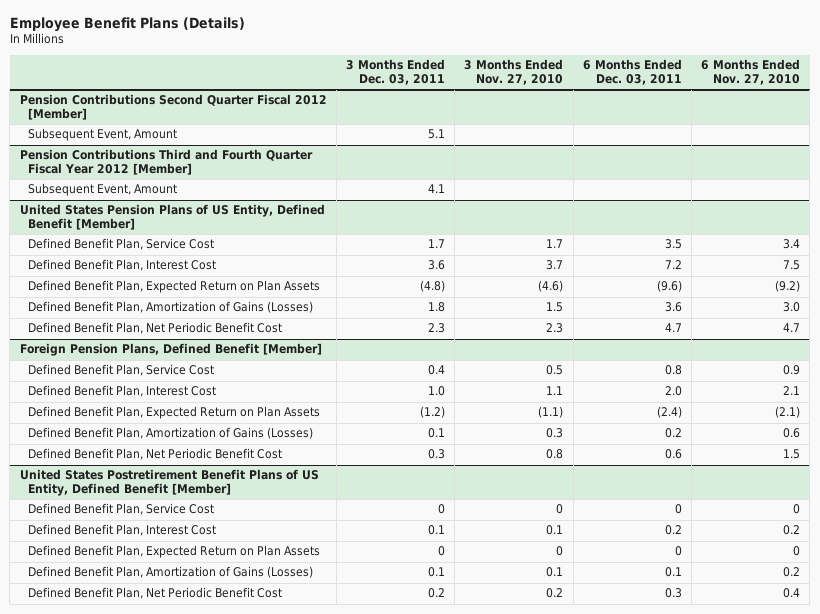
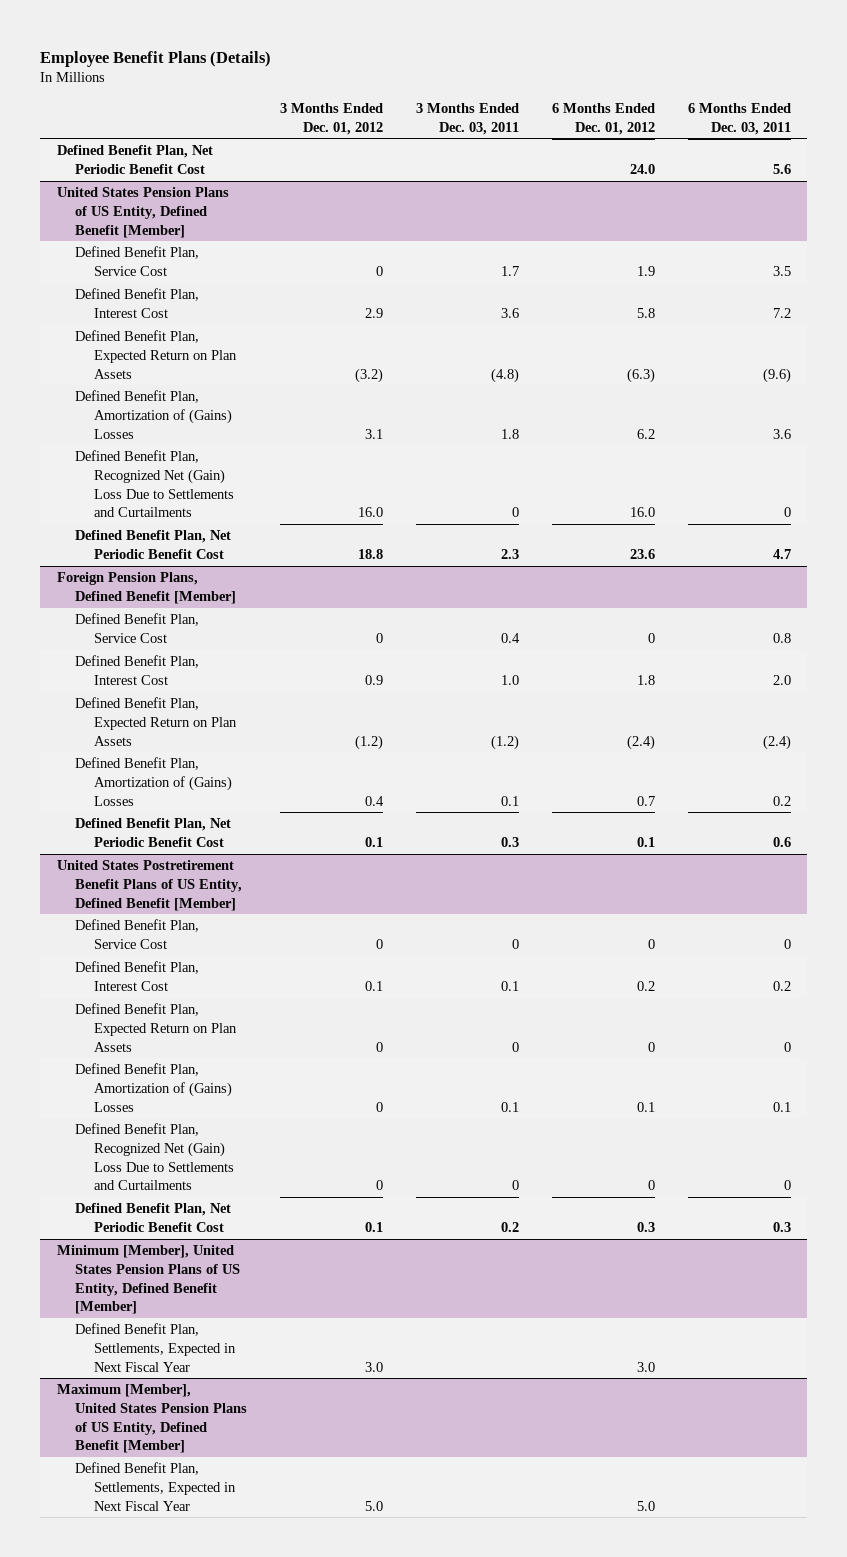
[464,59,564,86] 3 Months Ended Nov. 27, 2010 -> none
[701,59,801,86] 6 Months Ended Nov. 27, 2010 -> none
none -> [280,102,384,135] 3 Months Ended Dec. 01, 2012
none -> [551,102,655,135] 6 Months Ended Dec. 01, 2012
[19,94,327,121] Pension Contributions Second Quarter Fiscal 2012 [Member] -> none
[28,128,178,142] Subsequent Event, Amount -> none
[19,149,313,176] Pension Contributions Third and Fourth Quarter Fiscal Year 2012 [Member] -> none
[28,183,178,197] Subsequent Event, Amount -> none
none -> [56,145,213,174] Defined Benefit Plan, Net Periodic Benefit Cost
[28,301,314,314] Defined Benefit Plan, Amortization of Gains (Losses) -> [75,390,233,439] Defined Benefit Plan, Amortization of (Gains) Losses
none -> [75,450,235,518] Defined Benefit Plan, Recognized Net (Gain) Loss Due to Settlements and Curtailments
[28,427,314,440] Defined Benefit Plan, Amortization of Gains (Losses) -> [75,757,233,806] Defined Benefit Plan, Amortization of (Gains) Losses
[28,566,314,579] Defined Benefit Plan, Amortization of Gains (Losses) -> [75,1063,233,1112] Defined Benefit Plan, Amortization of (Gains) Losses
none -> [75,1123,235,1191] Defined Benefit Plan, Recognized Net (Gain) Loss Due to Settlements and Curtailments
none -> [56,1245,241,1315] Minimum [Member], United States Pension Plans of US Entity, Defined Benefit [Member]
none -> [75,1323,237,1372] Defined Benefit Plan, Settlements, Expected in Next Fiscal Year
none -> [56,1384,248,1454] Maximum [Member], United States Pension Plans of US Entity, Defined Benefit [Member]
none -> [75,1462,237,1511] Defined Benefit Plan, Settlements, Expected in Next Fiscal Year

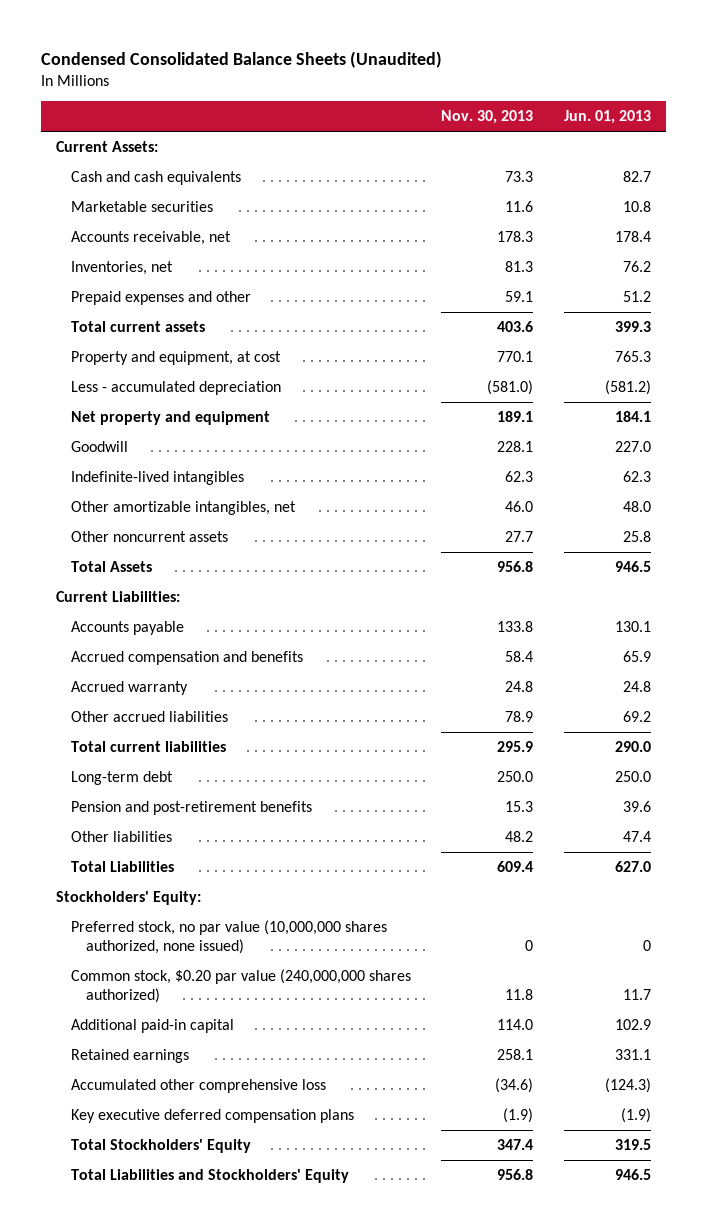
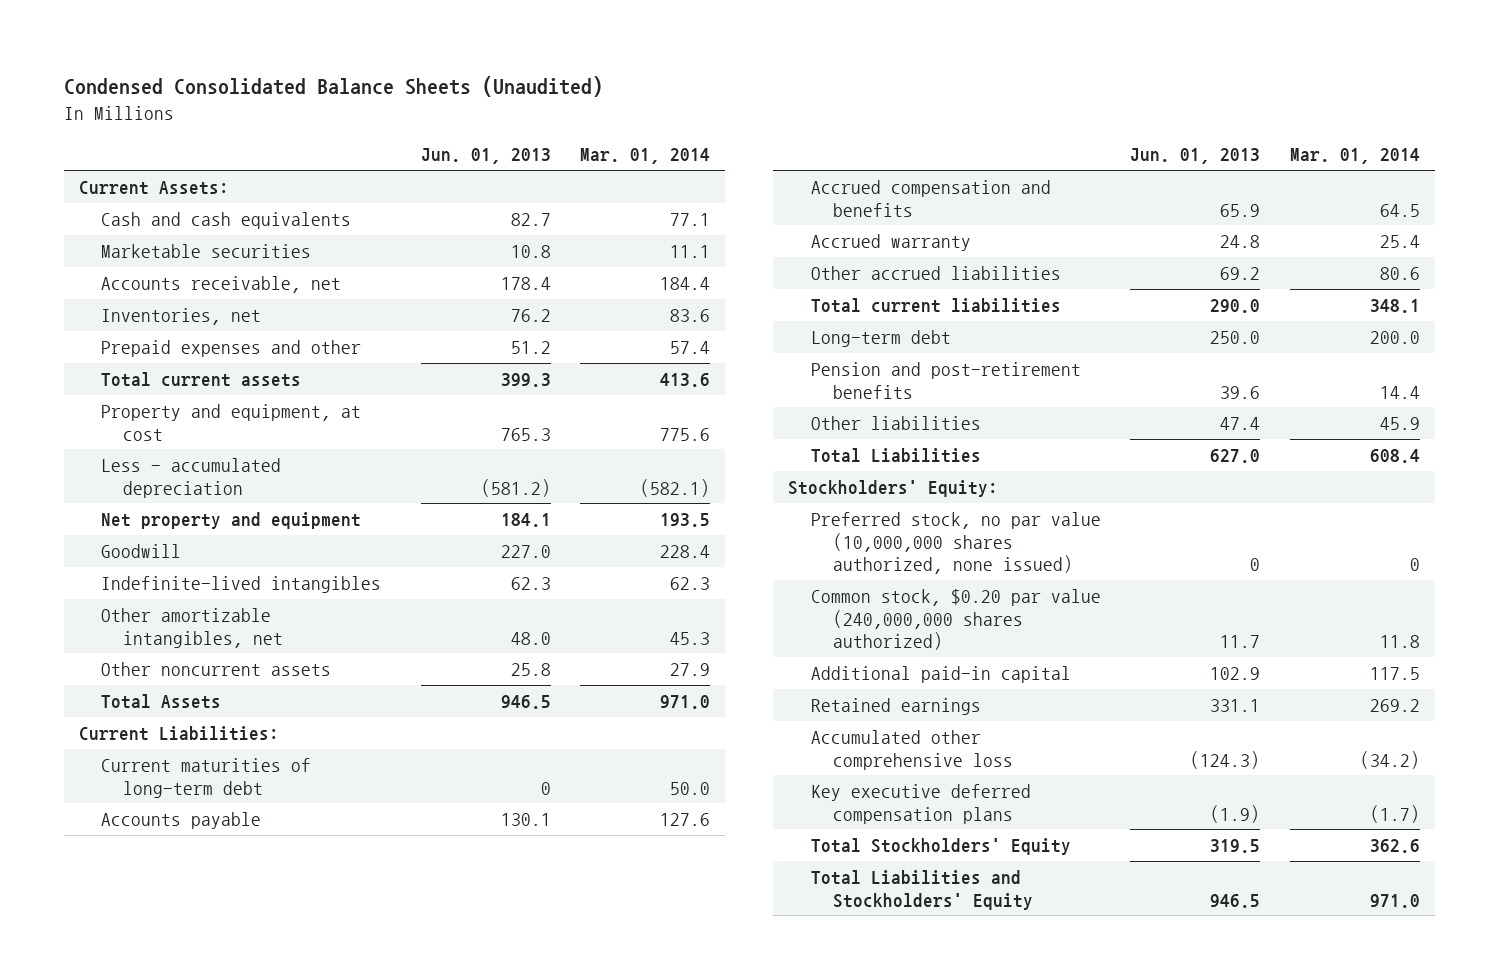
[441,110,534,125] Nov. 30, 2013 -> none
none -> [580,148,711,165] Mar. 01, 2014
none -> [100,757,311,798] Current maturities of long-term debt

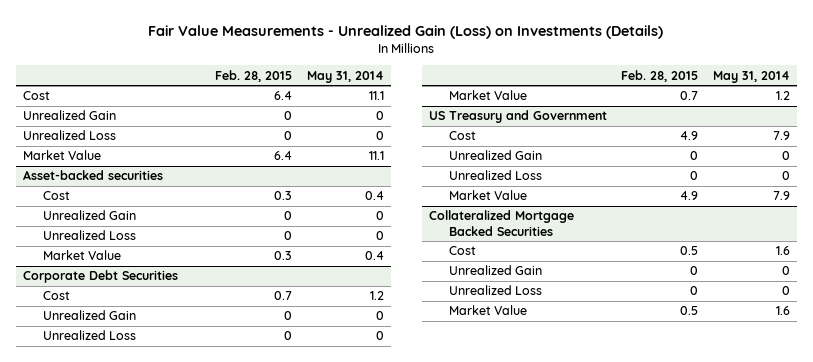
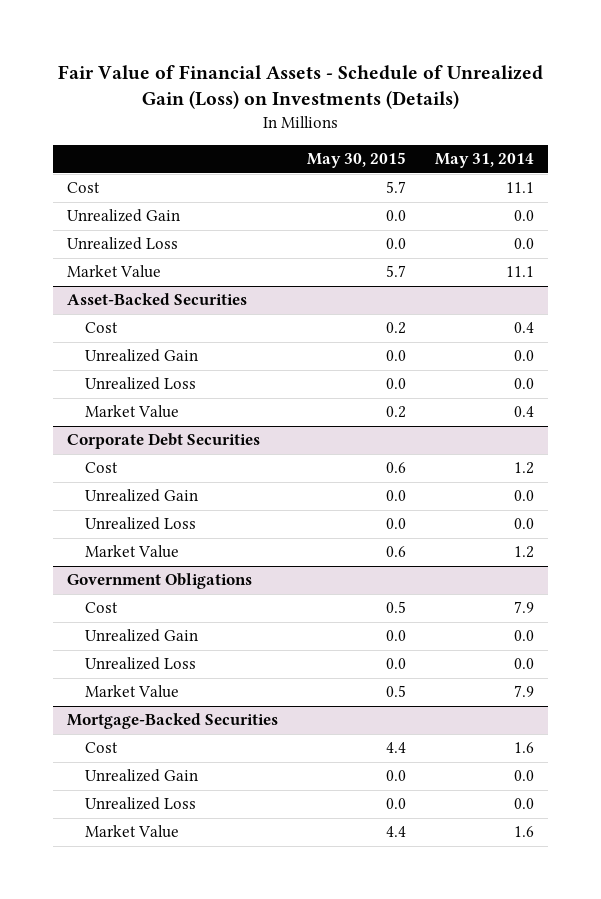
[148,24,664,39] Fair Value Measurements - Unrealized Gain (Loss) on Investments (Details) -> [57,65,543,110] Fair Value of Financial Assets - Schedule of Unrealized Gain (Loss) on Investments (Details)
[215,69,293,82] Feb. 28, 2015 -> none
none -> [307,152,407,169] May 30, 2015
[375,111,384,121] 0 -> [513,210,534,222] 0.0
[375,131,384,141] 0 -> [513,238,534,250] 0.0
[23,170,164,181] Asset-backed securities -> [67,293,248,306] Asset-Backed Securities
[375,211,384,221] 0 -> [513,350,534,362] 0.0
[375,231,384,241] 0 -> [513,378,534,390] 0.0
[375,311,384,321] 0 -> [513,490,534,502] 0.0
[375,331,384,341] 0 -> [513,518,534,530] 0.0
[429,110,608,124] US Treasury and Government -> [67,573,253,590] Government Obligations
[781,151,790,161] 0 -> [513,630,534,642] 0.0
[781,171,790,181] 0 -> [513,658,534,670] 0.0
[429,210,575,236] Collateralized Mortgage Backed Securities -> [67,713,279,730] Mortgage-Backed Securities
[781,266,790,276] 0 -> [513,770,534,782] 0.0
[781,286,790,296] 0 -> [513,798,534,810] 0.0

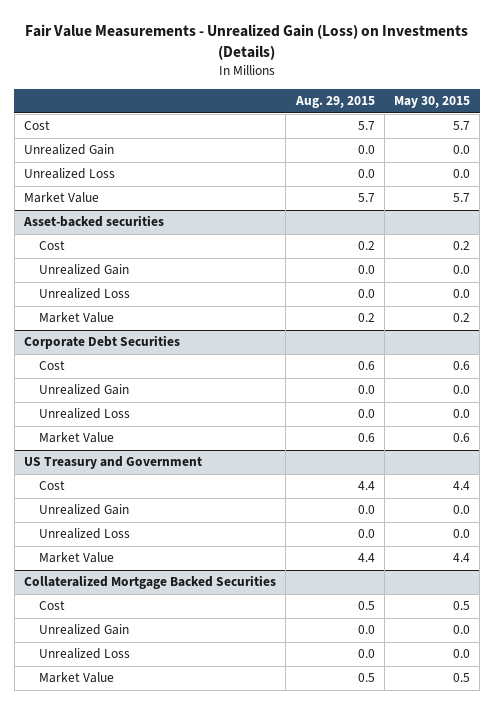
[57,65,543,110] Fair Value of Financial Assets - Schedule of Unrealized Gain (Loss) on Investments (Details) -> [25,23,469,60] Fair Value Measurements - Unrealized Gain (Loss) on Investments (Details)
[434,153,534,169] May 31, 2014 -> none
none -> [294,96,375,109] Aug. 29, 2015
[67,293,248,306] Asset-Backed Securities -> [23,215,165,228] Asset-backed securities
[84,602,118,614] Cost -> none
[84,629,198,643] Unrealized Gain -> none
[84,657,196,671] Unrealized Loss -> none
[84,685,179,699] Market Value -> none
[67,713,279,730] Mortgage-Backed Securities -> none
[67,573,253,590] Government Obligations -> [24,456,203,470] US Treasury and Government
none -> [24,575,277,590] Collateralized Mortgage Backed Securities
none -> [38,600,65,611] Cost
none -> [38,624,129,636] Unrealized Gain
none -> [38,648,130,660] Unrealized Loss
none -> [38,672,114,684] Market Value

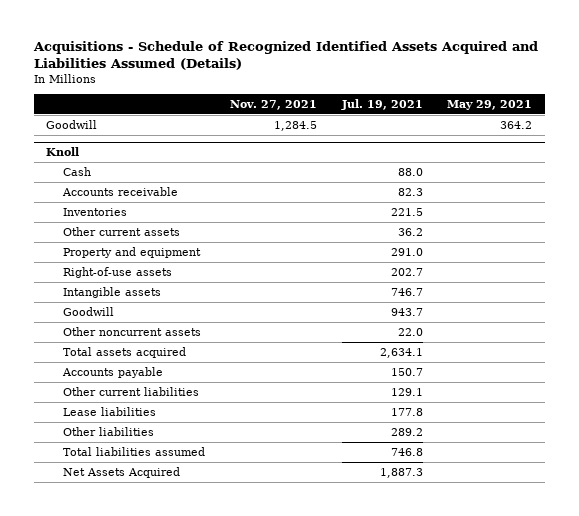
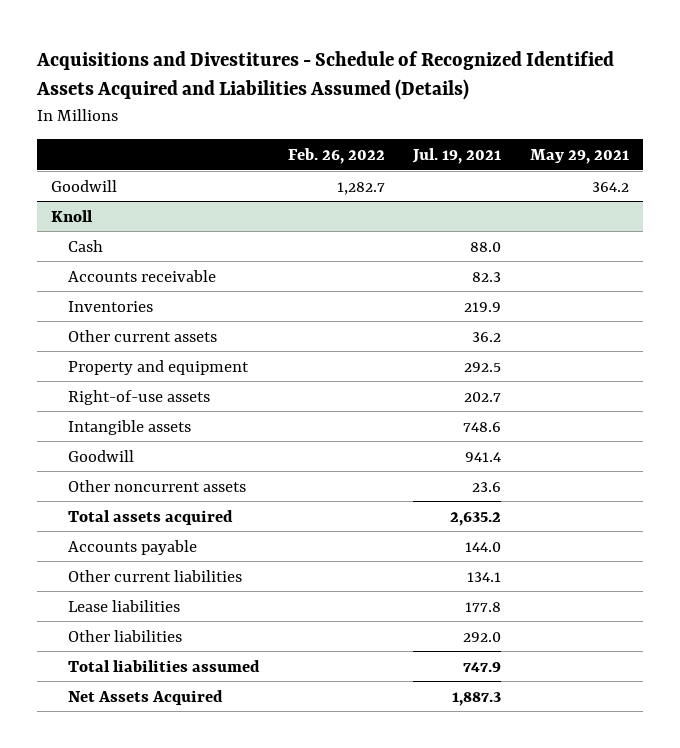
[32,40,538,70] Acquisitions - Schedule of Recognized Identified Assets Acquired and Liabilities Assumed (Details) -> [35,51,614,101] Acquisitions and Divestitures - Schedule of Recognized Identified Assets Acquired and Liabilities Assumed (Details)
[230,99,318,110] Nov. 27, 2021 -> none
none -> [287,147,385,164] Feb. 26, 2022
[390,207,423,216] 221.5 -> [464,301,502,312] 219.9
[390,247,423,256] 291.0 -> [464,361,502,372] 292.5
[390,287,423,296] 746.7 -> [463,421,502,432] 748.6
[390,307,423,316] 943.7 -> [465,451,502,462] 941.4
[397,327,423,336] 22.0 -> [472,481,502,492] 23.6
[379,347,423,358] 2,634.1 -> [450,511,502,526] 2,635.2
[390,367,423,376] 150.7 -> [465,541,502,552] 144.0
[390,387,423,396] 129.1 -> [467,571,502,582] 134.1
[390,427,423,436] 289.2 -> [463,631,502,642] 292.0
[390,447,423,456] 746.8 -> [463,661,502,672] 747.9

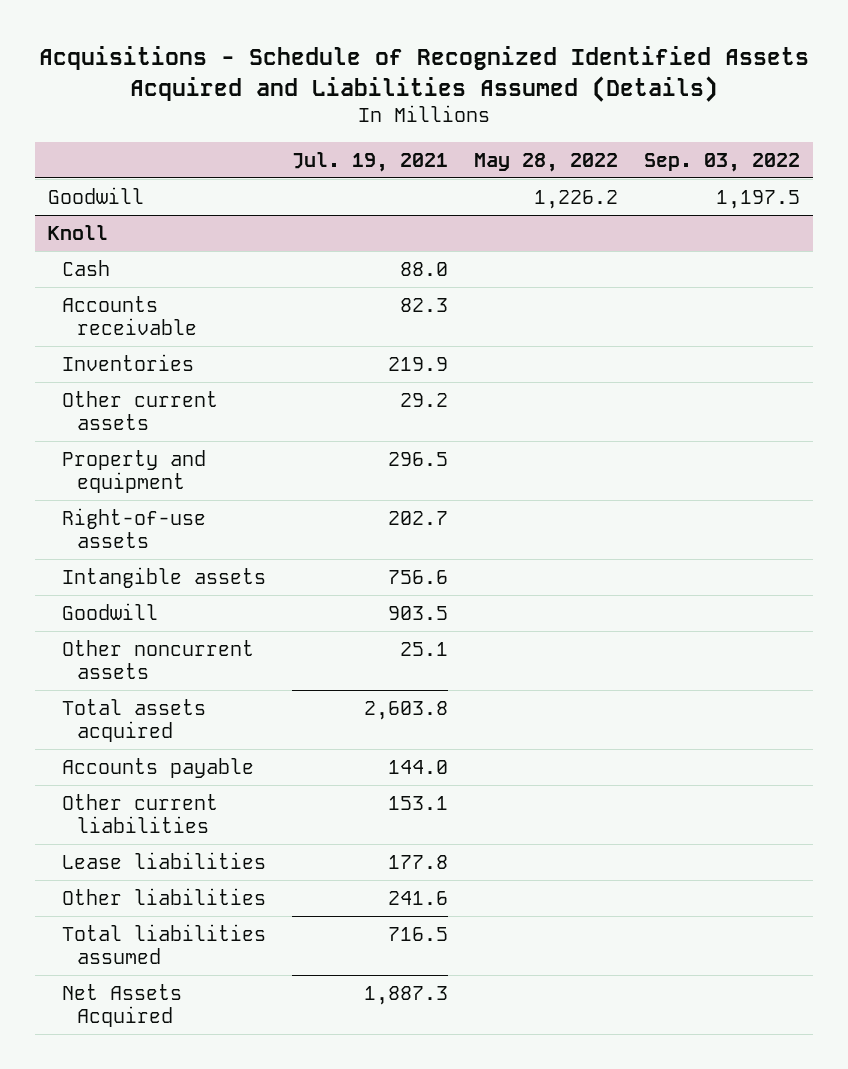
[35,51,614,101] Acquisitions and Divestitures - Schedule of Recognized Identified Assets Acquired and Liabilities Assumed (Details) -> [38,46,809,102] Acquisitions - Schedule of Recognized Identified Assets Acquired and Liabilities Assumed (Details)
[287,147,385,164] Feb. 26, 2022 -> none
[529,148,629,164] May 29, 2021 -> none
none -> [474,152,619,172] May 28, 2022
none -> [644,152,801,172] Sep. 03, 2022
[472,331,502,342] 36.2 -> [400,392,449,407] 29.2
[464,361,502,372] 292.5 -> [388,451,449,466] 296.5
[463,421,502,432] 748.6 -> [388,569,449,584] 756.6
[465,451,502,462] 941.4 -> [388,605,449,620] 903.5
[472,481,502,492] 23.6 -> [400,641,449,656] 25.1
[450,511,502,526] 2,635.2 -> [364,700,449,720] 2,603.8
[467,571,502,582] 134.1 -> [388,795,449,810] 153.1
[463,631,502,642] 292.0 -> [388,890,449,905] 241.6
[463,661,502,672] 747.9 -> [388,926,449,941] 716.5

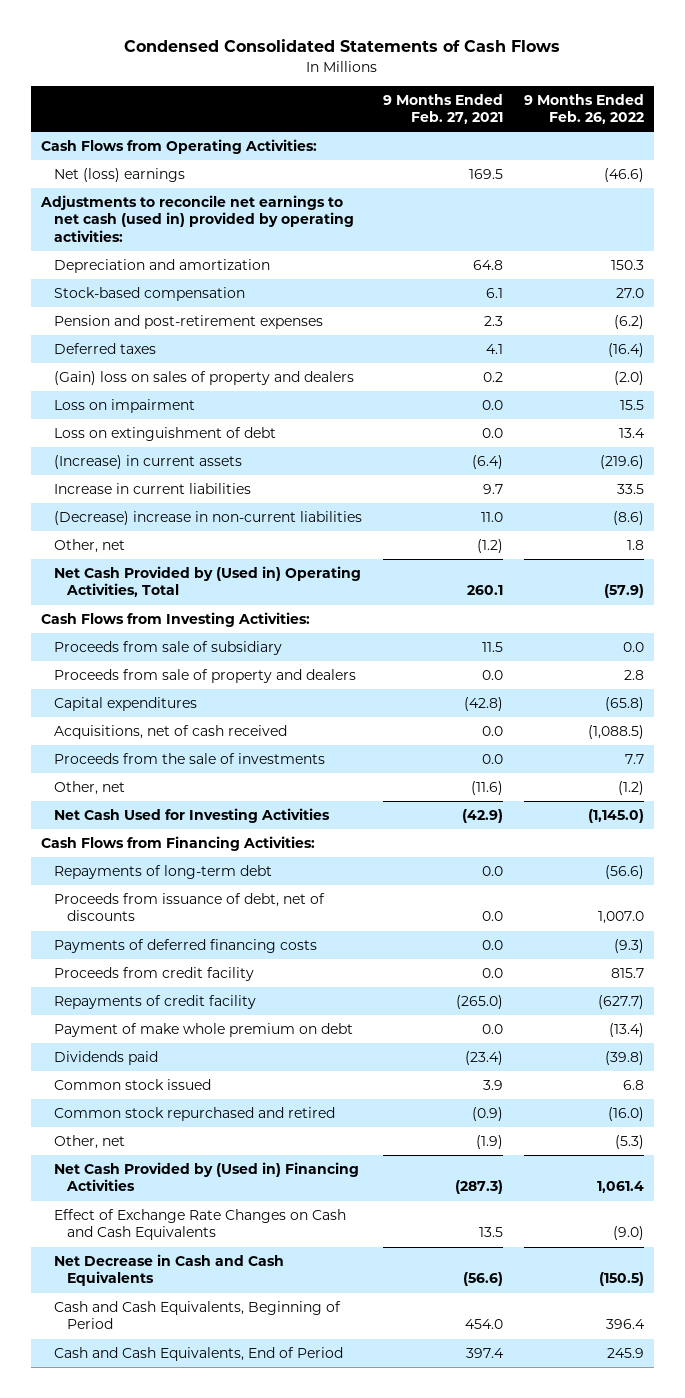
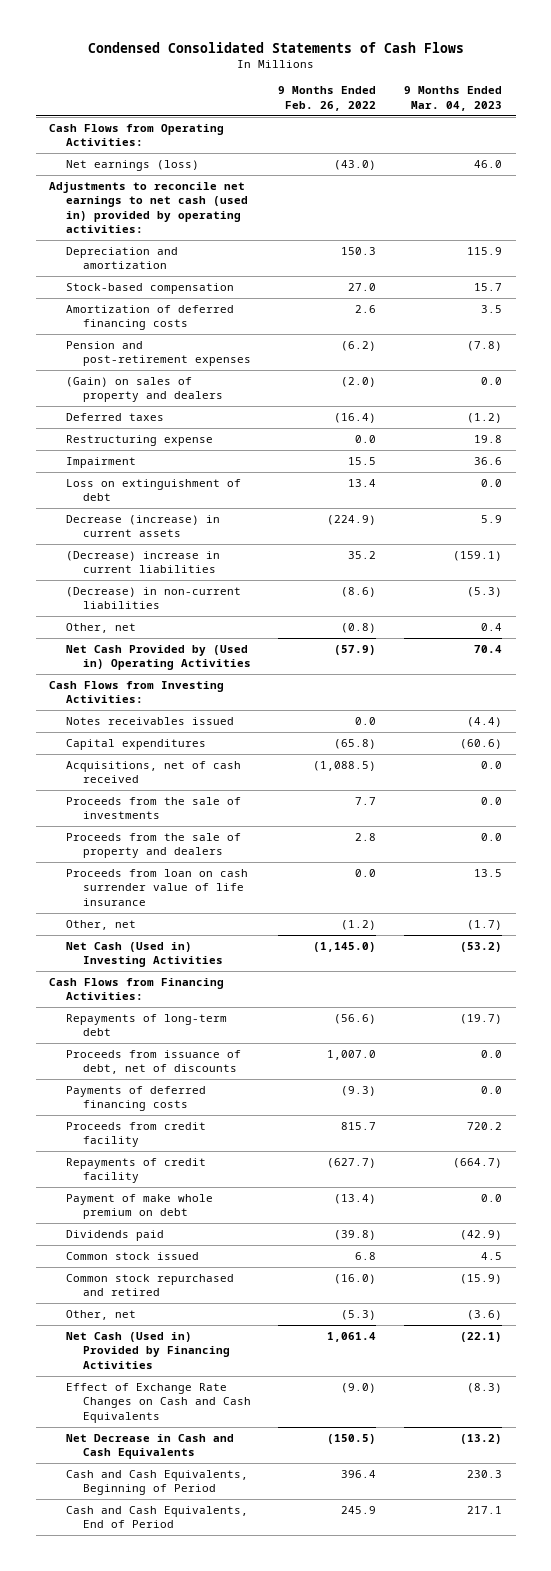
[382,93,503,125] 9 Months Ended Feb. 27, 2021 -> none
none -> [403,86,502,111] 9 Months Ended Mar. 04, 2023
[53,168,185,183] Net (loss) earnings -> [65,160,199,172] Net earnings (loss)
[603,168,644,183] (46.6) -> [334,160,377,171] (43.0)
none -> [65,305,234,331] Amortization of deferred financing costs
none -> [65,377,223,403] (Gain) on sales of property and dealers
[53,371,354,386] (Gain) loss on sales of property and dealers -> none
none -> [65,435,213,447] Restructuring expense
[53,399,195,414] Loss on impairment -> [65,457,136,469] Impairment
[53,455,242,470] (Increase) in current assets -> [65,515,220,538] Decrease (increase) in current assets
[599,455,644,470] (219.6) -> [327,515,377,526] (224.9)
[53,483,251,495] Increase in current liabilities -> [65,551,220,574] (Decrease) increase in current liabilities
[616,484,644,495] 33.5 -> [348,551,377,560] 35.2
[53,511,362,526] (Decrease) increase in non-current liabilities -> [65,587,241,610] (Decrease) in non-current liabilities
[626,540,644,551] 1.8 -> [341,623,377,634] (0.8)
[53,566,361,598] Net Cash Provided by (Used in) Operating Activities, Total -> [65,645,251,671] Net Cash Provided by (Used in) Operating Activities
[53,641,282,656] Proceeds from sale of subsidiary -> none
[53,669,356,684] Proceeds from sale of property and dealers -> none
none -> [65,717,234,726] Notes receivables issued
none -> [65,833,241,859] Proceeds from the sale of property and dealers
none -> [65,869,248,906] Proceeds from loan on cash surrender value of life insurance
[53,808,330,824] Net Cash Used for Investing Activities -> [65,942,223,968] Net Cash (Used in) Investing Activities
[53,1162,359,1192] Net Cash Provided by (Used in) Financing Activities -> [65,1332,230,1369] Net Cash (Used in) Provided by Financing Activities

